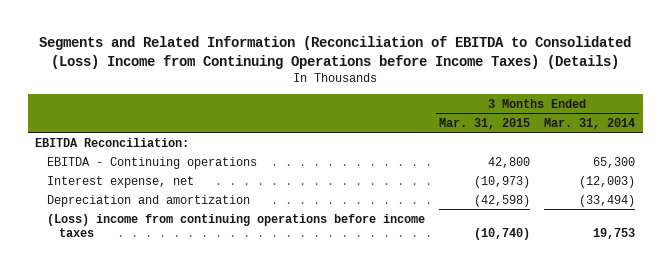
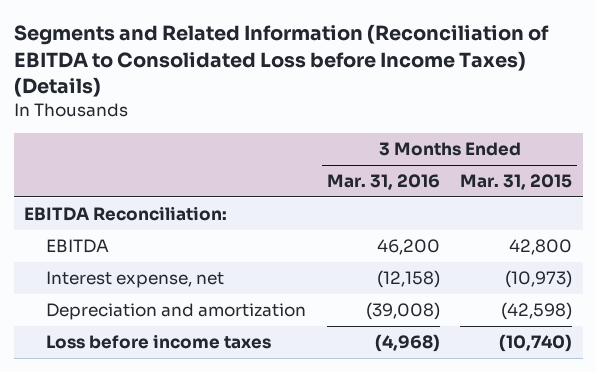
[39,35,632,69] Segments and Related Information (Reconciliation of EBITDA to Consolidated (Loss) Income from Continuing Operations before Income Taxes) (Details) -> [13,24,549,98] Segments and Related Information (Reconciliation of EBITDA to Consolidated Loss before Income Taxes) (Details)
[544,117,636,129] Mar. 31, 2014 -> none
none -> [326,174,440,191] Mar. 31, 2016
[46,156,257,169] EBITDA - Continuing operations -> [46,239,110,254] EBITDA
[46,213,425,238] (Loss) income from continuing operations before income taxes -> [46,334,272,350] Loss before income taxes

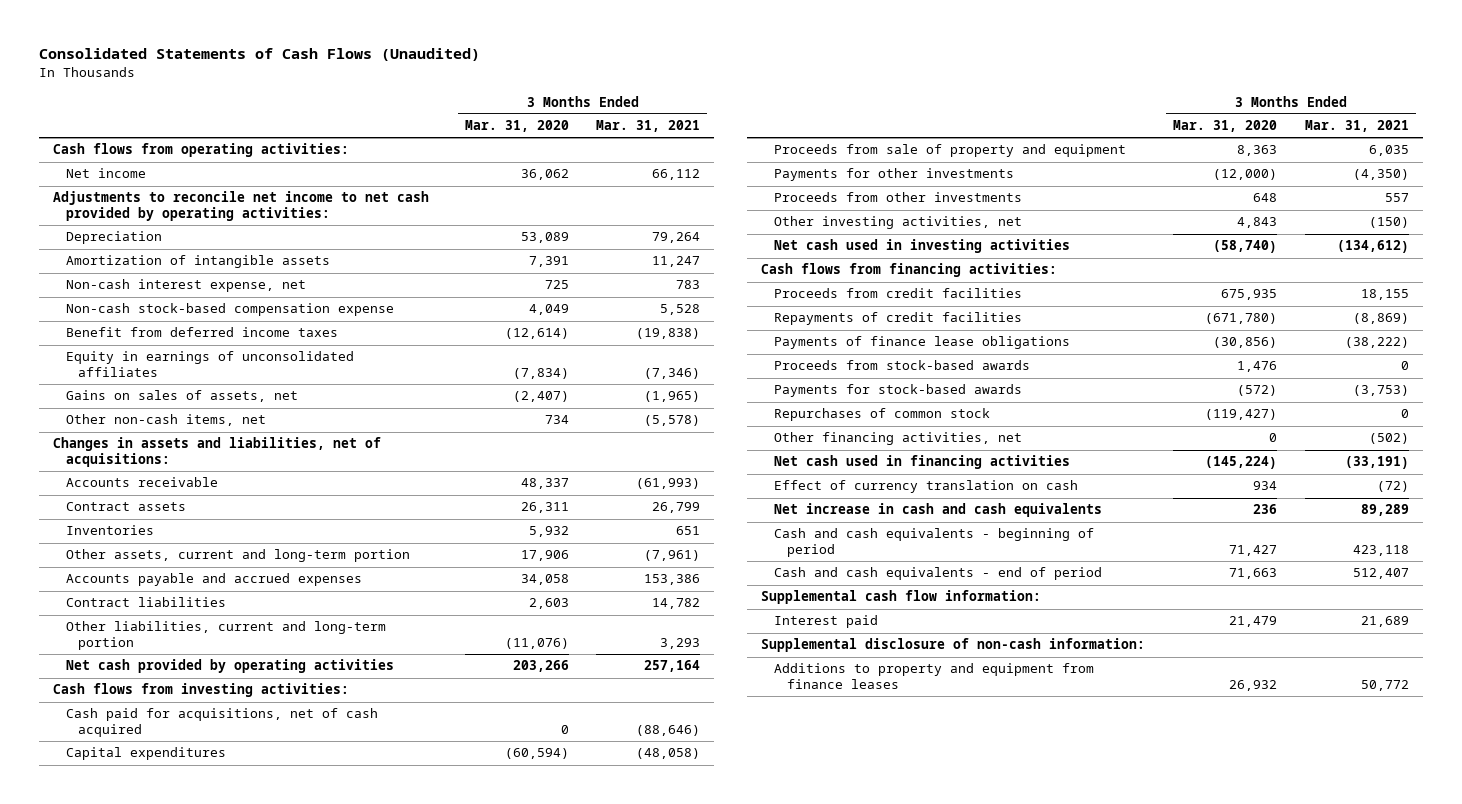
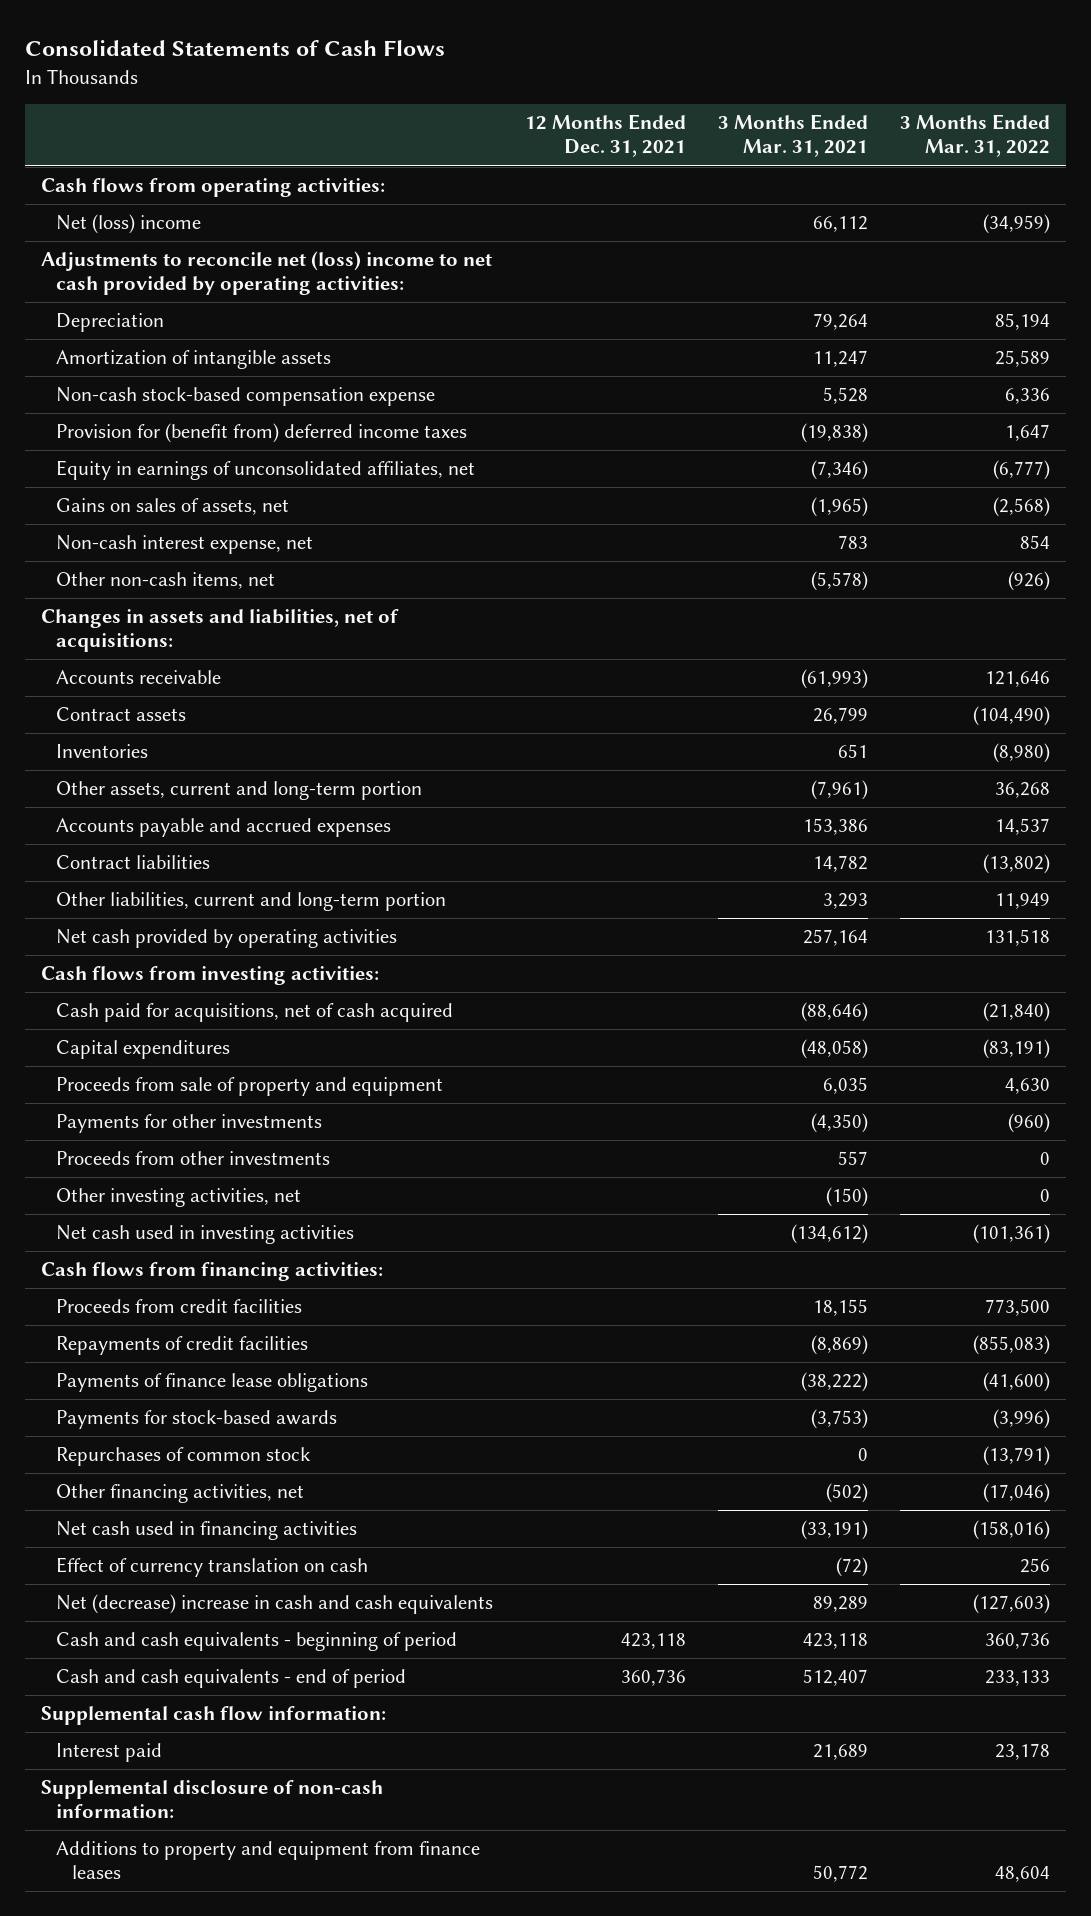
[38,48,480,62] Consolidated Statements of Cash Flows (Unaudited) -> [24,40,445,57] Consolidated Statements of Cash Flows
[464,120,569,133] Mar. 31, 2020 -> none
none -> [525,114,687,158] 12 Months Ended Dec. 31, 2021
none -> [899,114,1050,158] 3 Months Ended Mar. 31, 2022
[65,168,146,179] Net income -> [56,214,202,235] Net (loss) income
[52,191,429,221] Adjustments to reconcile net income to net cash provided by operating activities: -> [40,251,492,296] Adjustments to reconcile net (loss) income to net cash provided by operating activities:
[65,327,338,338] Benefit from deferred income taxes -> [56,423,468,444] Provision for (benefit from) deferred income taxes
[65,351,354,377] Equity in earnings of unconsolidated affiliates -> [56,460,476,481] Equity in earnings of unconsolidated affiliates, net
[65,279,306,293] Non-cash interest expense, net -> [56,535,314,555] Non-cash interest expense, net
[773,360,1030,371] Proceeds from stock-based awards -> none
[773,503,1102,518] Net increase in cash and cash equivalents -> [56,1594,494,1615] Net (decrease) increase in cash and cash equivalents

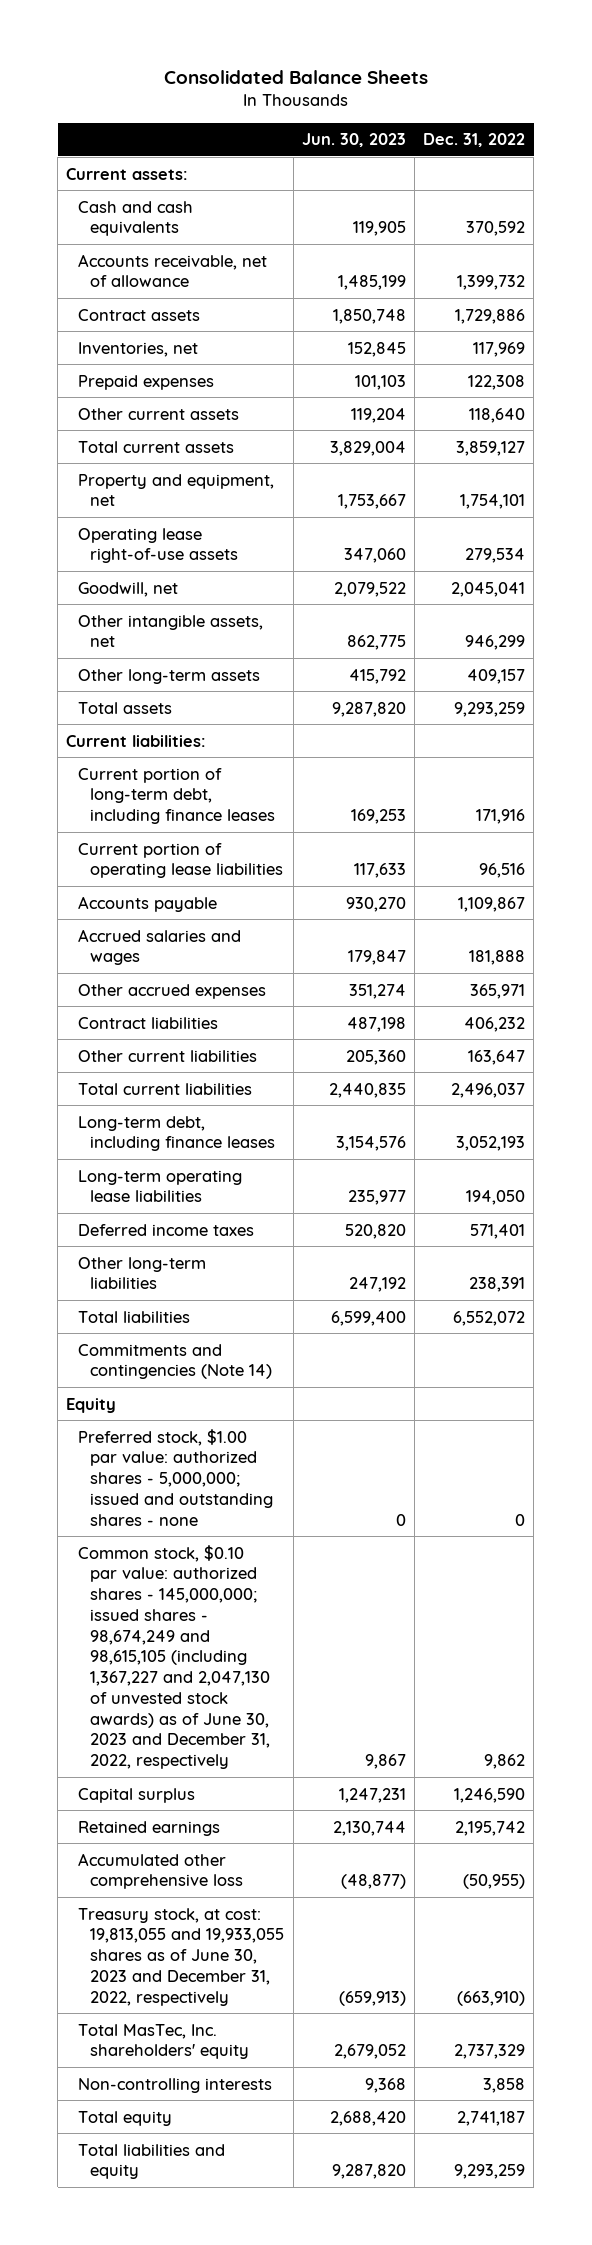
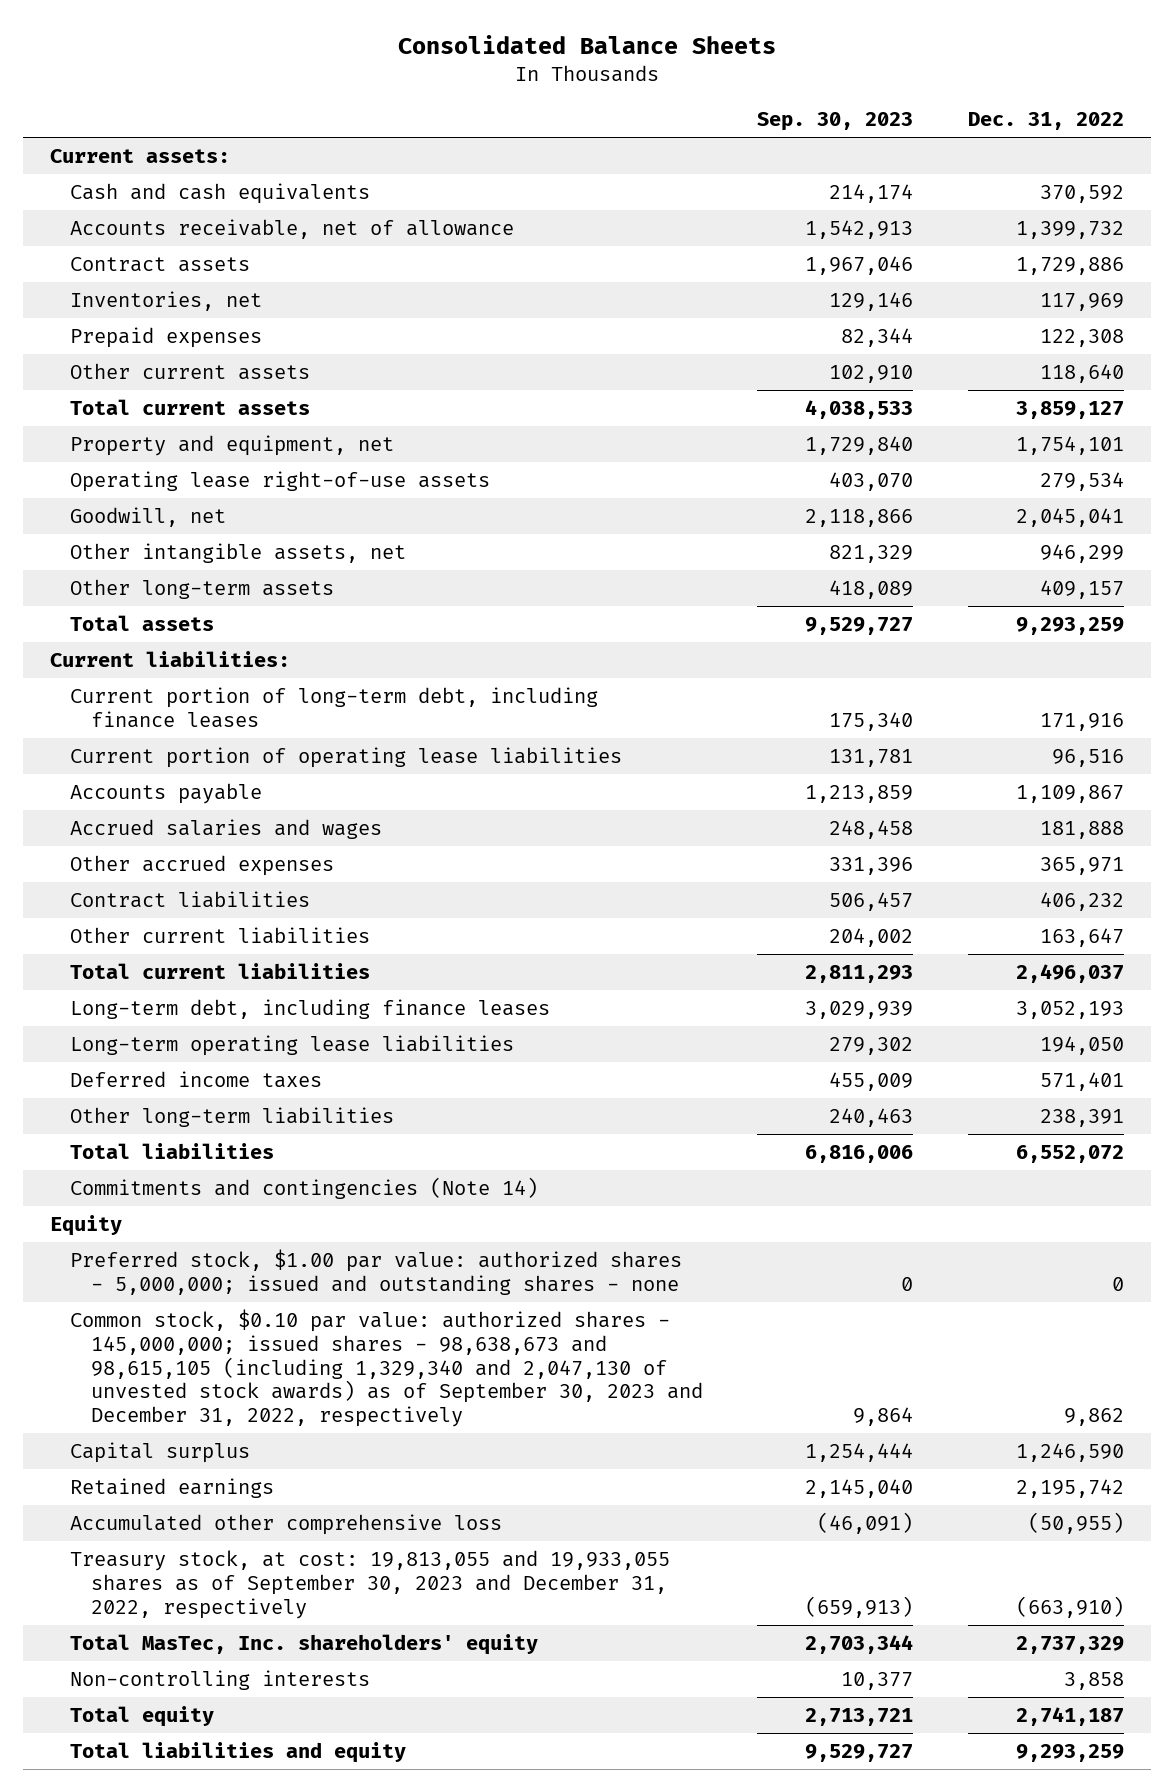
[301,133,406,148] Jun. 30, 2023 -> none
none -> [757,112,914,132] Sep. 30, 2023
[78,1544,271,1770] Common stock, $0.10 par value: authorized shares - 145,000,000; issued shares - 98,674,249 and 98,615,105 (including 1,367,227 and 2,047,130 of unvested stock awards) as of June 30, 2023 and December 31, 2022, respectively -> [70,1309,703,1427] Common stock, $0.10 par value: authorized shares - 145,000,000; issued shares - 98,638,673 and 98,615,105 (including 1,329,340 and 2,047,130 of unvested stock awards) as of September 30, 2023 and December 31, 2022, respectively
[78,1907,285,2006] Treasury stock, at cost: 19,813,055 and 19,933,055 shares as of June 30, 2023 and December 31, 2022, respectively -> [70,1550,671,1619] Treasury stock, at cost: 19,813,055 and 19,933,055 shares as of September 30, 2023 and December 31, 2022, respectively

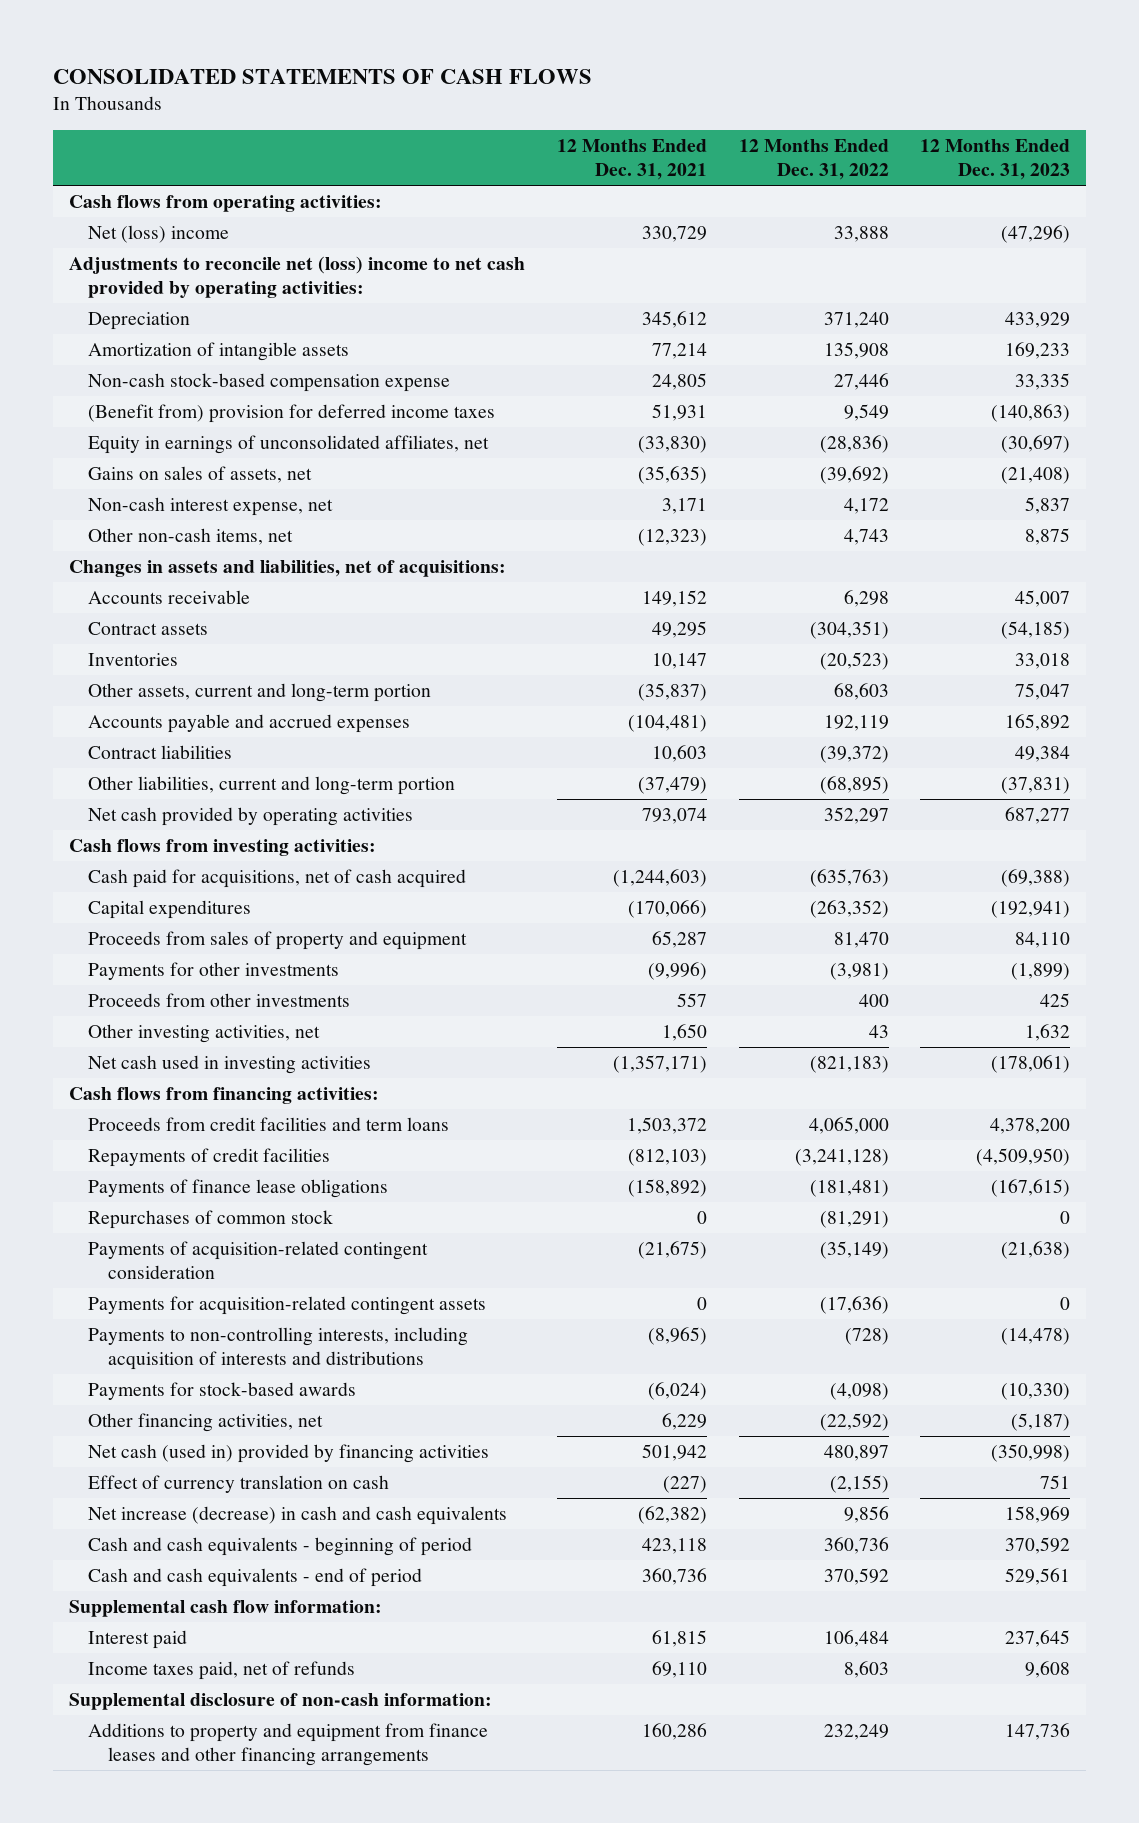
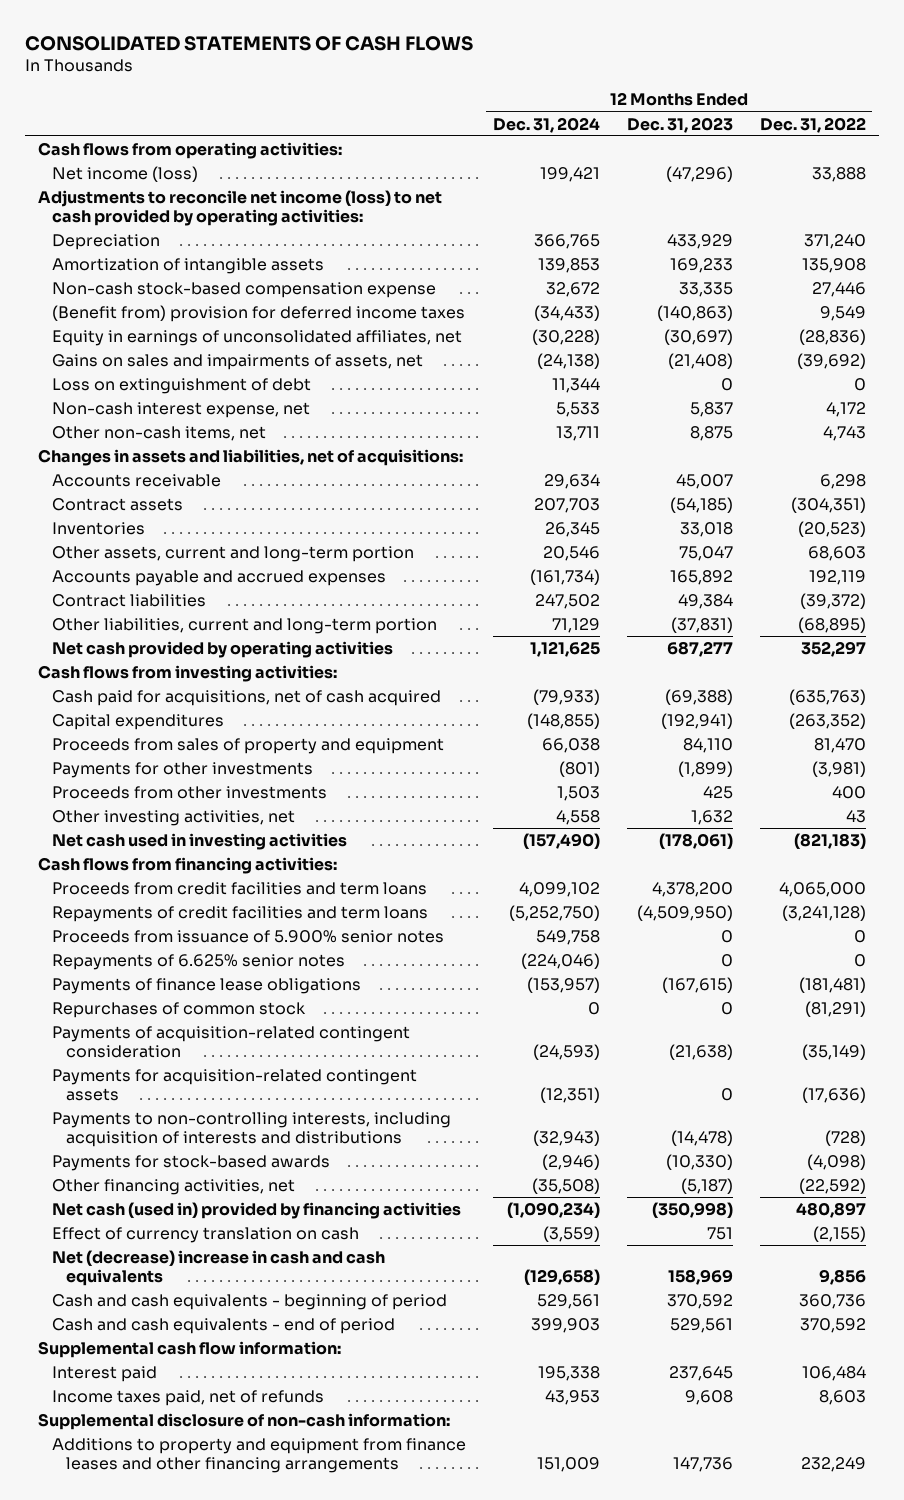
[556,138,707,180] 12 Months Ended Dec. 31, 2021 -> none
none -> [492,116,600,133] Dec. 31, 2024
[88,225,230,244] Net (loss) income -> [52,165,199,182] Net income (loss)
[69,256,526,299] Adjustments to reconcile net (loss) income to net cash provided by operating activities: -> [37,189,442,226] Adjustments to reconcile net income (loss) to net cash provided by operating activities:
[88,466,313,484] Gains on sales of assets, net -> [52,353,424,370] Gains on sales and impairments of assets, net
none -> [52,377,312,394] Loss on extinguishment of debt
[88,1148,331,1168] Repayments of credit facilities -> [52,905,429,922] Repayments of credit facilities and term loans
none -> [52,929,445,943] Proceeds from issuance of 5.900% senior notes
none -> [52,953,346,970] Repayments of 6.625% senior notes
[88,1506,508,1526] Net increase (decrease) in cash and cash equivalents -> [52,1249,386,1286] Net (decrease) increase in cash and cash equivalents

